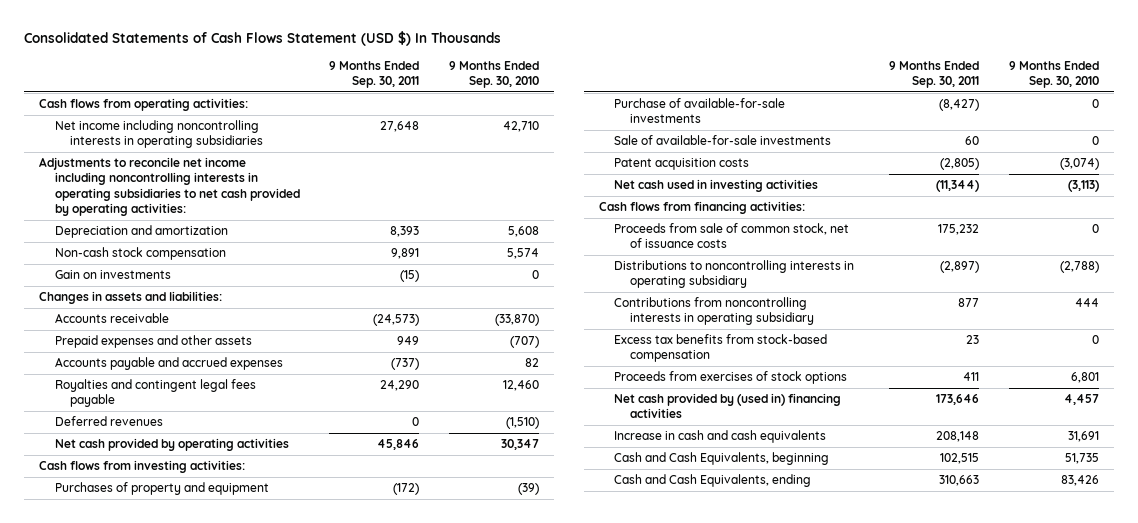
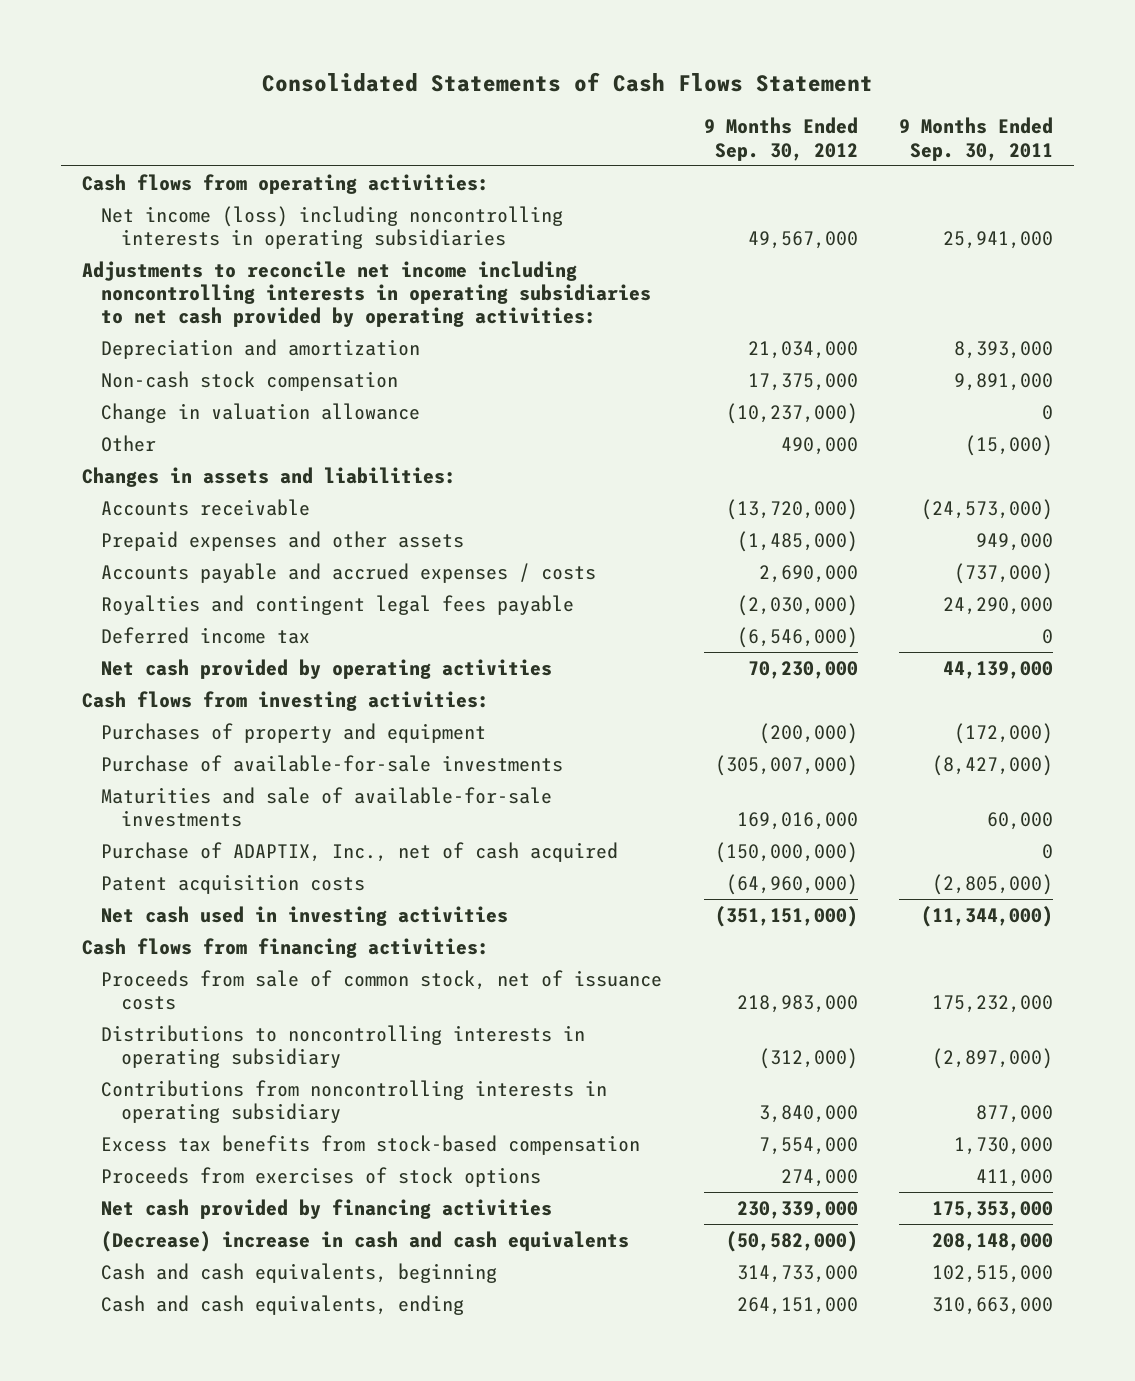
[24,30,502,46] Consolidated Statements of Cash Flows Statement (USD $) In Thousands -> [261,72,873,93] Consolidated Statements of Cash Flows Statement
[449,60,540,88] 9 Months Ended Sep. 30, 2010 -> none
none -> [703,117,858,161] 9 Months Ended Sep. 30, 2012
[54,120,264,149] Net income including noncontrolling interests in operating subsidiaries -> [101,205,564,249] Net income (loss) including noncontrolling interests in operating subsidiaries
[380,121,420,133] 27,648 -> [943,230,1054,249] 25,941,000
[54,270,171,280] Gain on investments -> none
[390,226,420,238] 8,393 -> [954,340,1054,359] 8,393,000
[391,248,420,260] 9,891 -> [954,372,1054,391] 9,891,000
none -> [101,402,421,423] Change in valuation allowance
none -> [101,434,157,452] Other
[54,416,163,427] Deferred revenues -> none
[373,314,420,327] (24,573) -> [921,498,1054,520] (24,573,000)
[397,336,420,346] 949 -> [976,532,1054,551] 949,000
[54,357,283,371] Accounts payable and accrued expenses -> [101,562,597,583] Accounts payable and accrued expenses / costs
[391,358,420,371] (737) -> [954,562,1054,584] (737,000)
[380,380,420,392] 24,290 -> [943,596,1054,615] 24,290,000
none -> [101,626,311,644] Deferred income tax
[377,439,420,451] 45,846 -> [943,660,1054,679] 44,139,000
[393,483,420,496] (172) -> [954,722,1054,744] (172,000)
[938,99,979,112] (8,427) -> [932,754,1054,776] (8,427,000)
[614,135,832,146] Sale of available-for-sale investments -> [101,786,553,827] Maturities and sale of available-for-sale investments
[964,136,979,146] 60 -> [987,811,1054,830] 60,000
none -> [101,841,619,862] Purchase of ADAPTIX, Inc., net of cash acquired
[939,158,979,171] (2,805) -> [932,873,1054,895] (2,805,000)
[935,180,979,193] (11,344) -> [921,905,1054,927] (11,344,000)
[937,224,979,236] 175,232 -> [932,994,1054,1013] 175,232,000
[939,261,979,274] (2,897) -> [932,1047,1054,1069] (2,897,000)
[957,298,979,308] 877 -> [976,1104,1054,1123] 877,000
[965,335,979,345] 23 -> [954,1136,1054,1155] 1,730,000
[962,372,979,382] 411 -> [976,1168,1054,1187] 411,000
[614,393,842,419] Net cash provided by (used in) financing activities -> [101,1198,553,1219] Net cash provided by financing activities
[935,394,979,406] 173,646 -> [932,1200,1054,1219] 175,353,000
[614,430,827,444] Increase in cash and cash equivalents -> [101,1230,630,1252] (Decrease) increase in cash and cash equivalents
[935,431,979,443] 208,148 -> [932,1232,1054,1251] 208,148,000
[614,452,830,466] Cash and Cash Equivalents, beginning -> [101,1262,498,1283] Cash and cash equivalents, beginning
[939,453,979,465] 102,515 -> [932,1264,1054,1283] 102,515,000
[614,474,812,488] Cash and Cash Equivalents, ending -> [101,1294,465,1315] Cash and cash equivalents, ending
[938,475,979,487] 310,663 -> [932,1296,1054,1315] 310,663,000

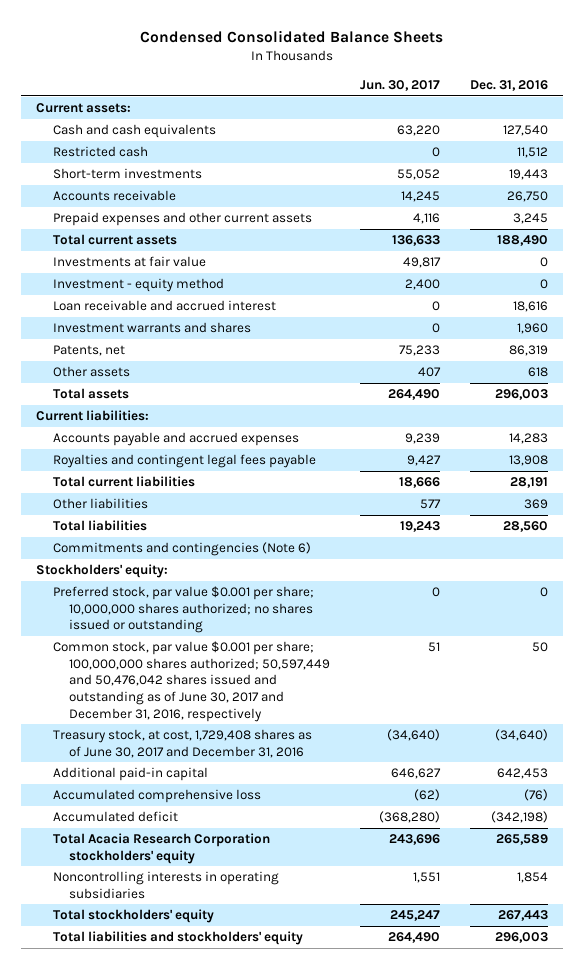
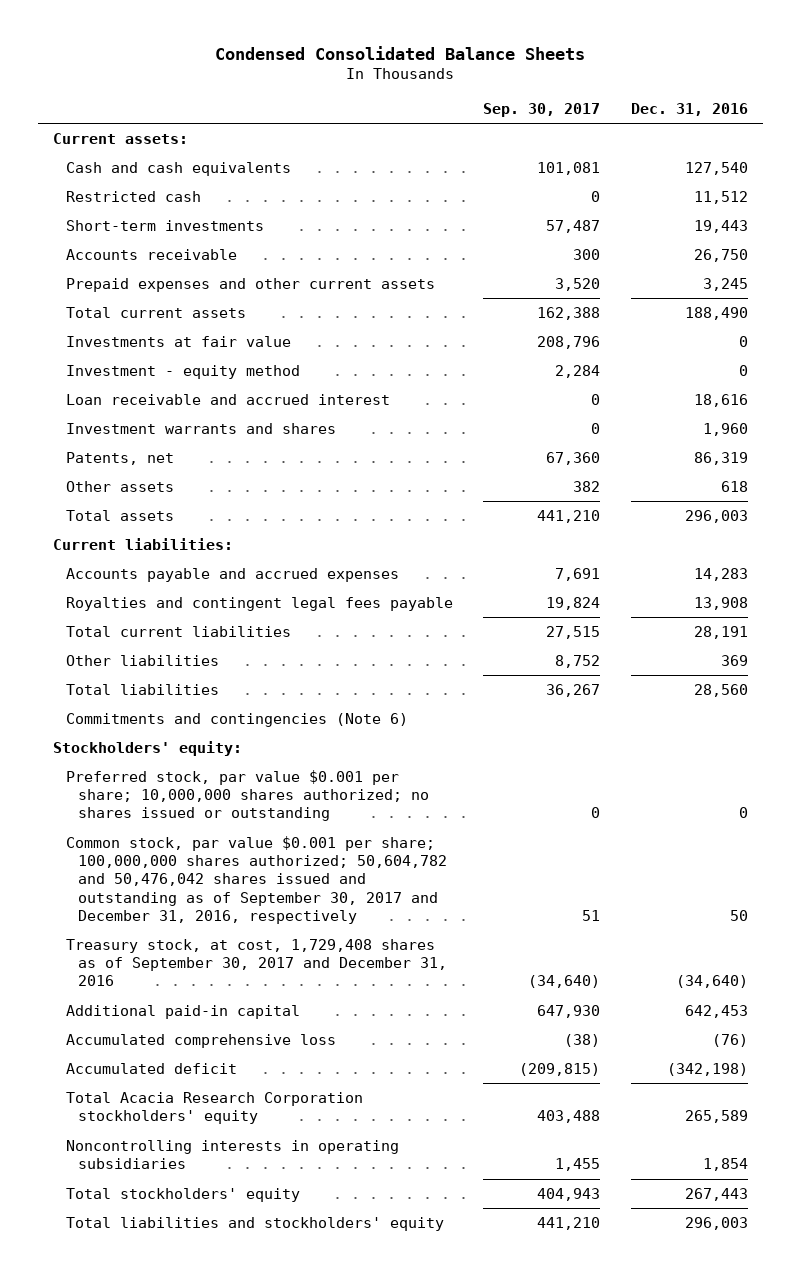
[359,80,440,92] Jun. 30, 2017 -> none
none -> [483,102,601,117] Sep. 30, 2017
[52,641,330,722] Common stock, par value $0.001 per share; 100,000,000 shares authorized; 50,597,449 and 50,476,042 shares issued and outstanding as of June 30, 2017 and December 31, 2016, respectively -> [65,835,448,924] Common stock, par value $0.001 per share; 100,000,000 shares authorized; 50,604,782 and 50,476,042 shares issued and outstanding as of September 30, 2017 and December 31, 2016, respectively
[52,729,312,758] Treasury stock, at cost, 1,729,408 shares as of June 30, 2017 and December 31, 2016 -> [65,938,448,987] Treasury stock, at cost, 1,729,408 shares as of September 30, 2017 and December 31, 2016

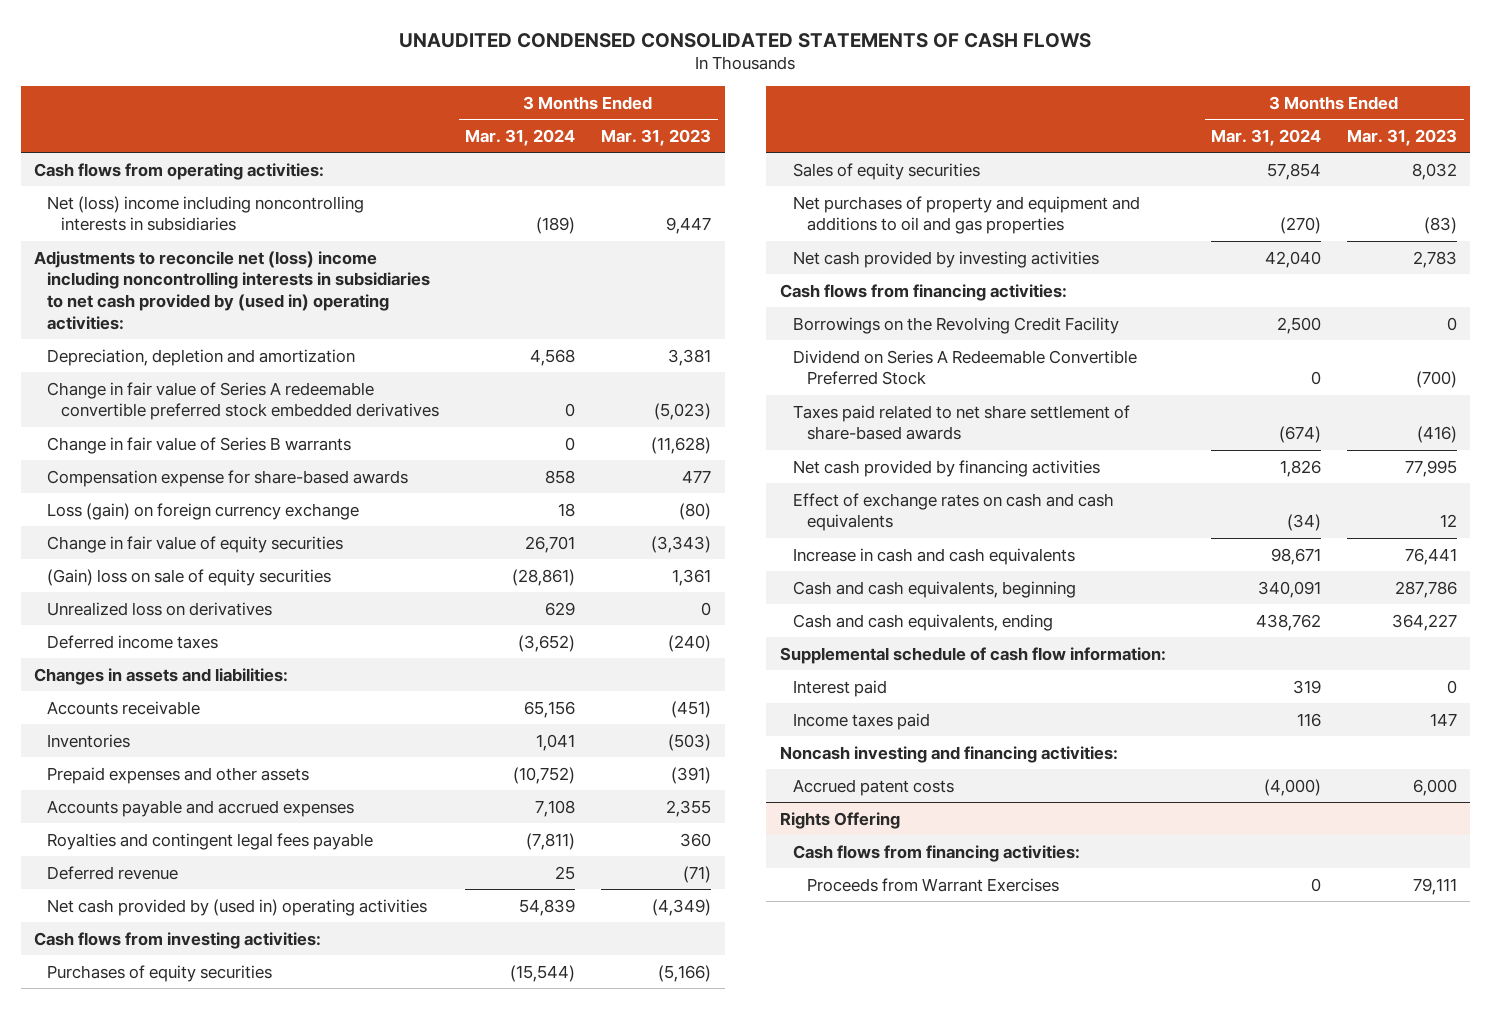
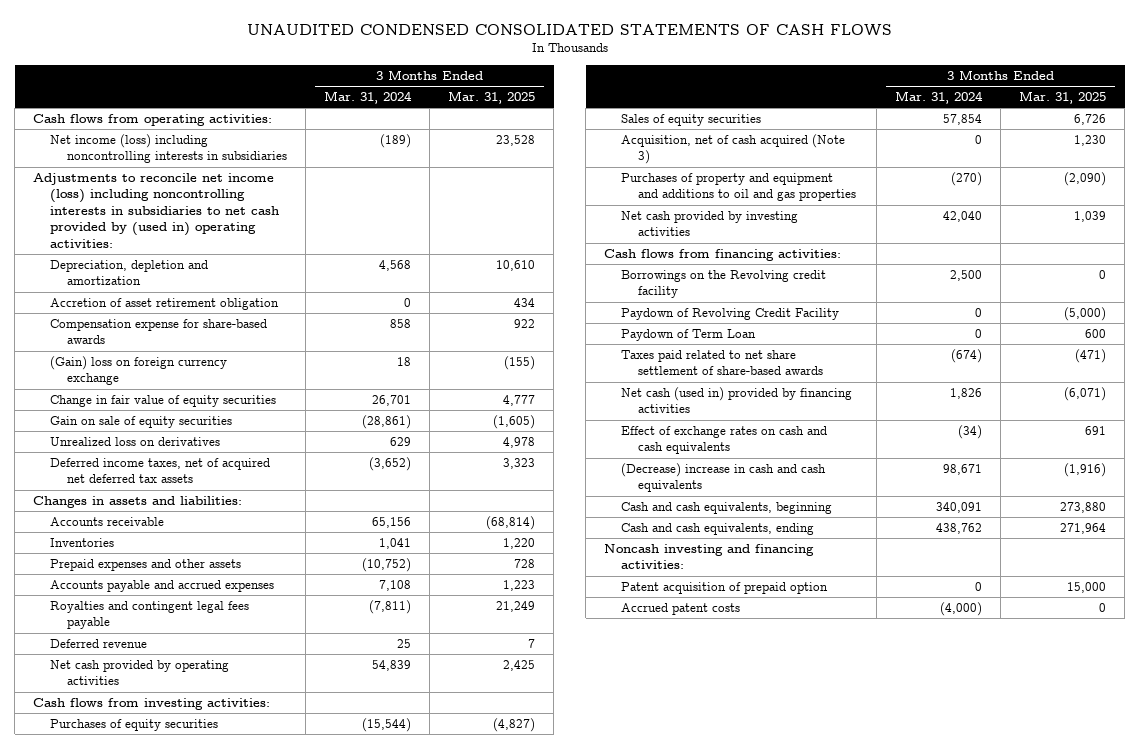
[601,128,712,146] Mar. 31, 2023 -> none
none -> [448,91,536,105] Mar. 31, 2025
[47,195,365,232] Net (loss) income including noncontrolling interests in subsidiaries -> [50,133,287,164] Net income (loss) including noncontrolling interests in subsidiaries
[33,250,431,330] Adjustments to reconcile net (loss) income including noncontrolling interests in subsidiaries to net cash provided by (used in) operating activities: -> [33,172,280,248] Adjustments to reconcile net income (loss) including noncontrolling interests in subsidiaries to net cash provided by (used in) operating activities:
[47,381,439,421] Change in fair value of Series A redeemable convertible preferred stock embedded derivatives -> none
[47,436,352,454] Change in fair value of Series B warrants -> none
none -> [50,297,280,310] Accretion of asset retirement obligation
[47,502,360,520] Loss (gain) on foreign currency exchange -> [50,355,228,386] (Gain) loss on foreign currency exchange
[47,568,332,586] (Gain) loss on sale of equity securities -> [50,415,233,428] Gain on sale of equity securities
[47,634,219,649] Deferred income taxes -> [50,457,271,484] Deferred income taxes, net of acquired net deferred tax assets
[47,898,428,916] Net cash provided by (used in) operating activities -> [50,659,230,686] Net cash provided by operating activities
none -> [621,133,846,165] Acquisition, net of cash acquired (Note 3)
[793,195,1141,235] Net purchases of property and equipment and additions to oil and gas properties -> [621,172,856,202] Purchases of property and equipment and additions to oil and gas properties
[793,349,1138,386] Dividend on Series A Redeemable Convertible Preferred Stock -> none
[793,316,1120,334] Borrowings on the Revolving Credit Facility -> [621,269,827,299] Borrowings on the Revolving credit facility
none -> [621,307,840,320] Paydown of Revolving Credit Facility
none -> [621,328,757,341] Paydown of Term Loan
[793,459,1101,477] Net cash provided by financing activities -> [621,386,853,414] Net cash (used in) provided by financing activities
[793,547,1076,565] Increase in cash and cash equivalents -> [621,462,827,493] (Decrease) increase in cash and cash equivalents
[779,646,1166,664] Supplemental schedule of cash flow information: -> none
[793,679,888,697] Interest paid -> none
[793,712,931,730] Income taxes paid -> none
none -> [621,581,829,594] Patent acquisition of prepaid option
[779,811,900,829] Rights Offering -> none
[793,844,1081,862] Cash flows from financing activities: -> none
[806,877,1059,892] Proceeds from Warrant Exercises -> none

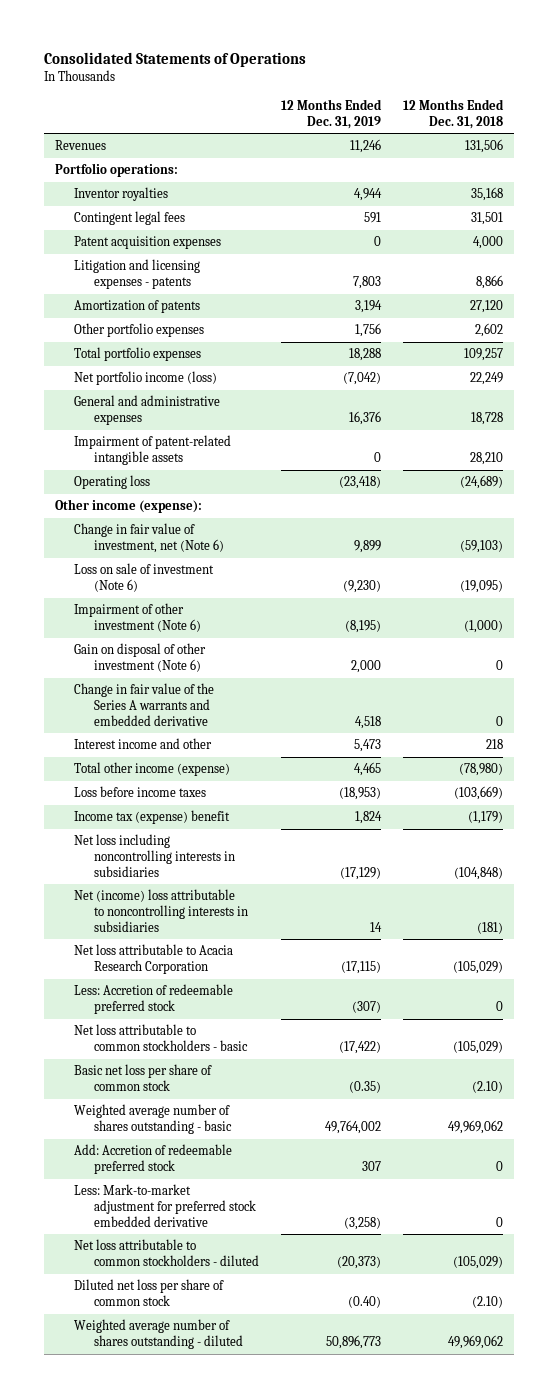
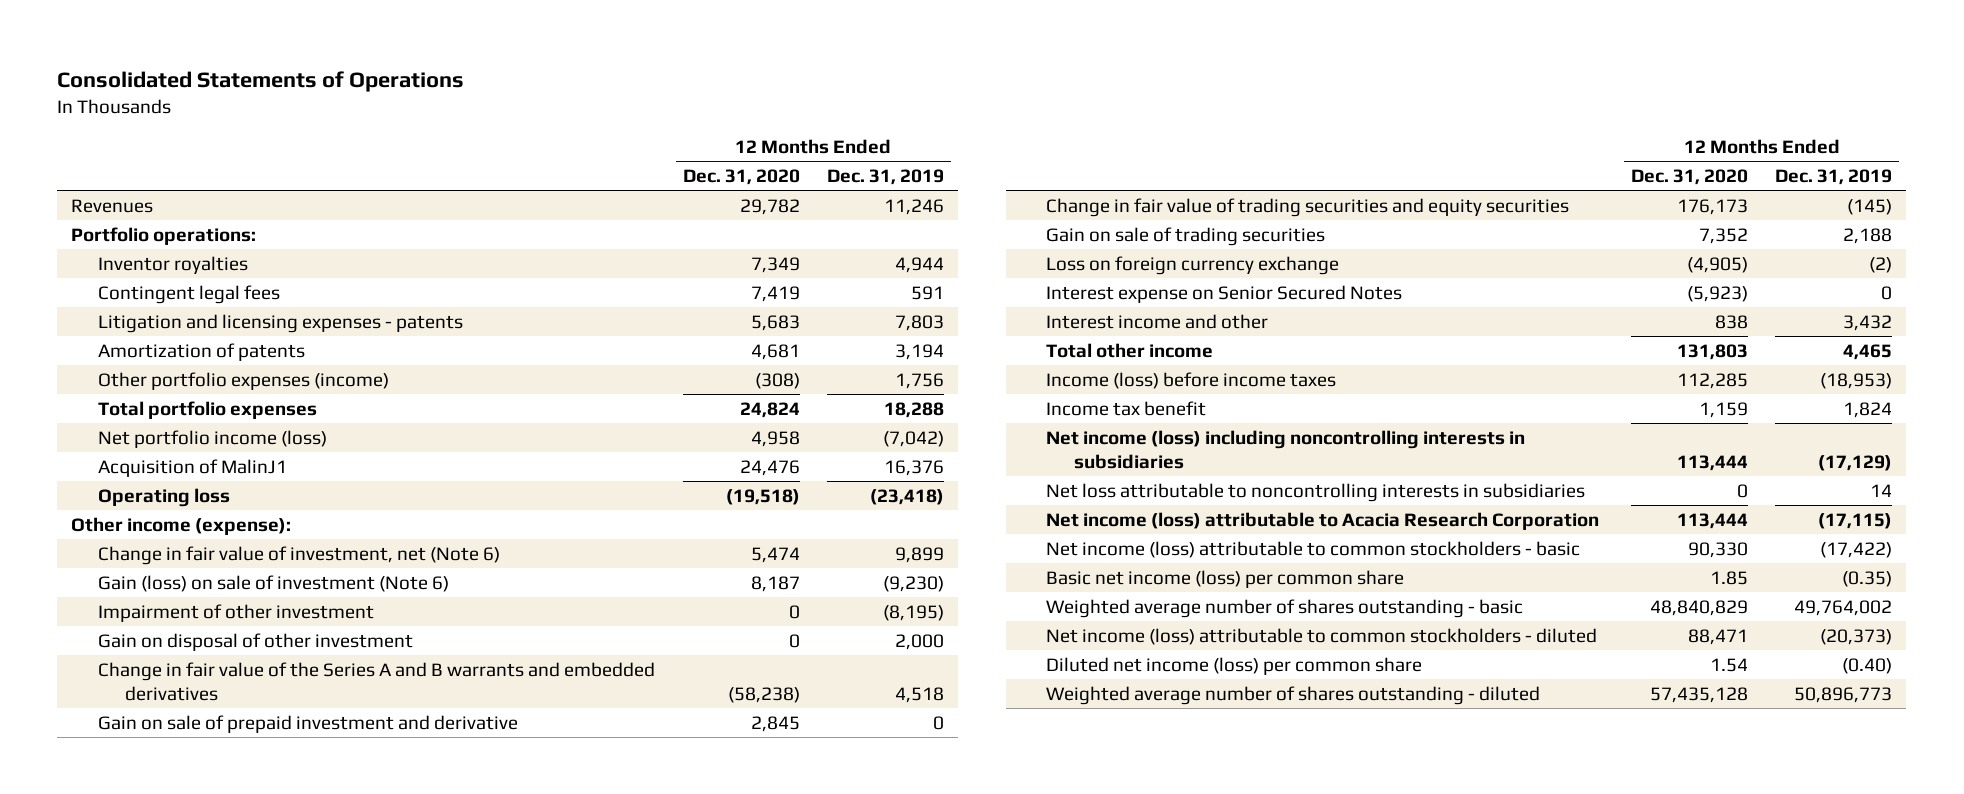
[402,99,504,129] 12 Months Ended Dec. 31, 2018 -> none
none -> [682,169,800,186] Dec. 31, 2020
[74,236,222,250] Patent acquisition expenses -> none
[74,323,205,338] Other portfolio expenses -> [98,371,390,390] Other portfolio expenses (income)
[74,435,232,465] Impairment of patent-related intangible assets -> none
[74,395,221,425] General and administrative expenses -> [98,458,288,477] Acquisition of MalinJ1
[74,984,234,1014] Less: Accretion of redeemable preferred stock -> none
[74,563,215,592] Loss on sale of investment (Note 6) -> [98,574,450,592] Gain (loss) on sale of investment (Note 6)
[74,603,201,632] Impairment of other investment (Note 6) -> [98,603,375,622] Impairment of other investment
[74,643,207,672] Gain on disposal of other investment (Note 6) -> [98,632,414,651] Gain on disposal of other investment
[74,683,215,726] Change in fair value of the Series A warrants and embedded derivative -> [98,661,656,701] Change in fair value of the Series A and B warrants and embedded derivatives
none -> [98,714,519,733] Gain on sale of prepaid investment and derivative
none -> [1046,197,1570,217] Change in fair value of trading securities and equity securities
none -> [1046,226,1326,246] Gain on sale of trading securities
none -> [1046,255,1340,275] Loss on foreign currency exchange
none -> [1046,284,1403,303] Interest expense on Senior Secured Notes
[353,739,381,753] 5,473 -> [1843,314,1893,331] 3,432
[74,762,231,777] Total other income (expense) -> [1046,342,1214,358] Total other income
[74,786,207,798] Loss before income taxes -> [1046,371,1337,389] Income (loss) before income taxes
[74,810,231,825] Income tax (expense) benefit -> [1046,400,1207,416] Income tax benefit
[74,834,235,877] Net loss including noncontrolling interests in subsidiaries -> [1046,429,1526,469] Net income (loss) including noncontrolling interests in subsidiaries
[74,889,248,932] Net (income) loss attributable to noncontrolling interests in subsidiaries -> [1046,482,1586,502] Net loss attributable to noncontrolling interests in subsidiaries
[74,944,234,974] Net loss attributable to Acacia Research Corporation -> [1046,511,1600,530] Net income (loss) attributable to Acacia Research Corporation
[74,1024,248,1051] Net loss attributable to common stockholders - basic -> [1046,540,1581,558] Net income (loss) attributable to common stockholders - basic
[74,1064,213,1091] Basic net loss per share of common stock -> [1046,569,1405,588] Basic net income (loss) per common share
[74,1144,233,1174] Add: Accretion of redeemable preferred stock -> none
[74,1184,256,1227] Less: Mark-to-market adjustment for preferred stock embedded derivative -> none
[74,1239,259,1266] Net loss attributable to common stockholders - diluted -> [1046,627,1598,645] Net income (loss) attributable to common stockholders - diluted
[74,1279,225,1306] Diluted net loss per share of common stock -> [1046,656,1423,675] Diluted net income (loss) per common share

